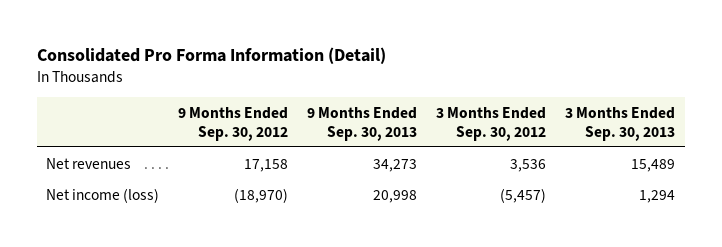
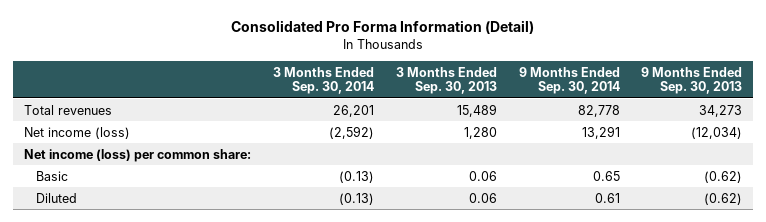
[178,106,289,141] 9 Months Ended Sep. 30, 2012 -> none
[436,106,547,141] 3 Months Ended Sep. 30, 2012 -> none
none -> [272,66,374,95] 3 Months Ended Sep. 30, 2014
none -> [518,66,620,95] 9 Months Ended Sep. 30, 2014
[46,157,132,169] Net revenues -> [24,104,113,115] Total revenues
[373,189,418,203] 20,998 -> [691,126,743,139] (12,034)
[639,189,676,203] 1,294 -> [463,126,497,139] 1,280
none -> [24,148,252,162] Net income (loss) per common share:
none -> [36,170,69,181] Basic
none -> [36,192,78,203] Diluted

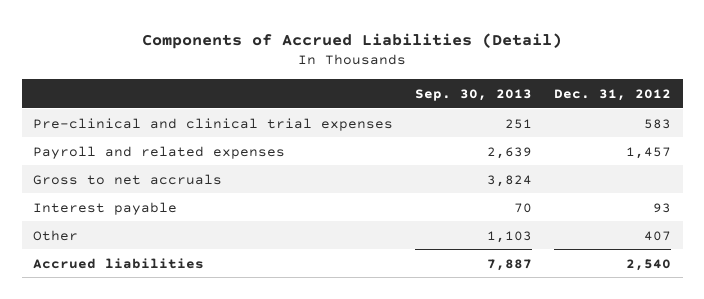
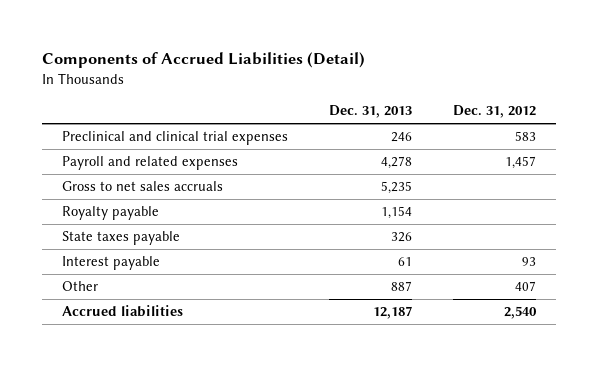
[415,88,533,101] Sep. 30, 2013 -> none
none -> [329,105,413,119] Dec. 31, 2013
[32,117,393,131] Pre-clinical and clinical trial expenses -> [62,131,289,146] Preclinical and clinical trial expenses
[32,173,222,185] Gross to net accruals -> [62,181,224,192] Gross to net sales accruals
none -> [62,206,160,221] Royalty payable
none -> [62,231,181,246] State taxes payable

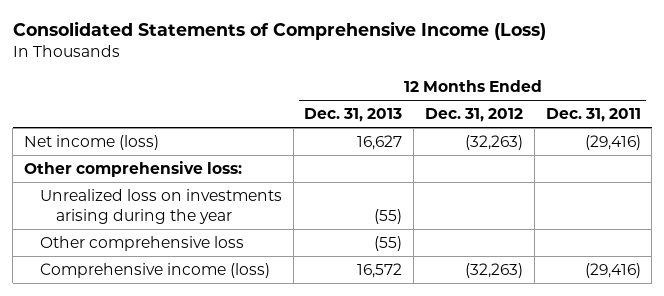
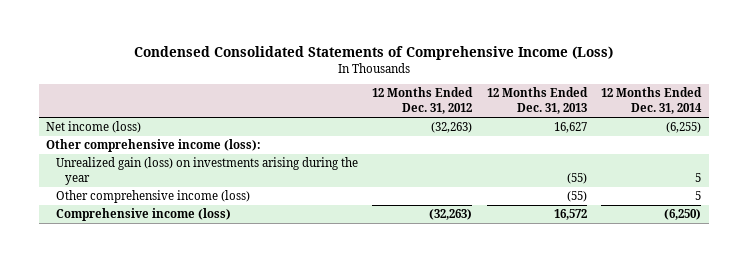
[12,21,546,41] Consolidated Statements of Comprehensive Income (Loss) -> [133,46,613,61] Condensed Consolidated Statements of Comprehensive Income (Loss)
[545,108,641,123] Dec. 31, 2011 -> none
none -> [601,87,703,115] 12 Months Ended Dec. 31, 2014
[23,161,242,178] Other comprehensive loss: -> [46,139,262,153] Other comprehensive income (loss):
[39,189,282,225] Unrealized loss on investments arising during the year -> [55,157,358,186] Unrealized gain (loss) on investments arising during the year
[39,236,244,252] Other comprehensive loss -> [55,190,250,204] Other comprehensive income (loss)

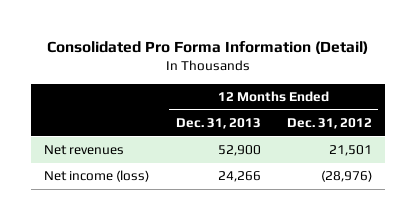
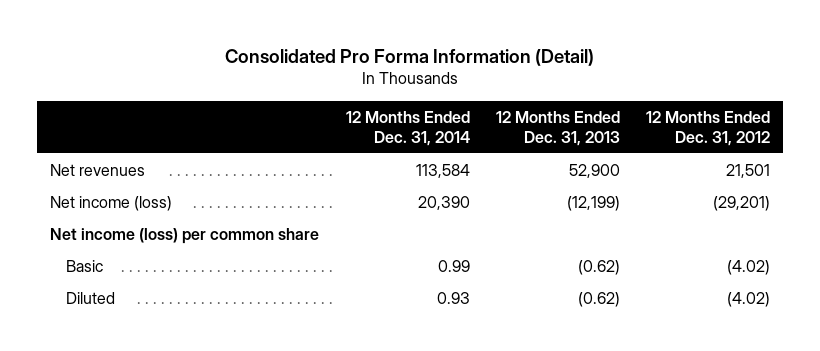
none -> [345,110,470,146] 12 Months Ended Dec. 31, 2014
[217,171,261,183] 24,266 -> [566,196,620,212] (12,199)
[320,170,372,183] (28,976) -> [712,196,770,212] (29,201)
none -> [50,228,320,245] Net income (loss) per common share
none -> [65,260,103,273] Basic
none -> [65,292,115,305] Diluted

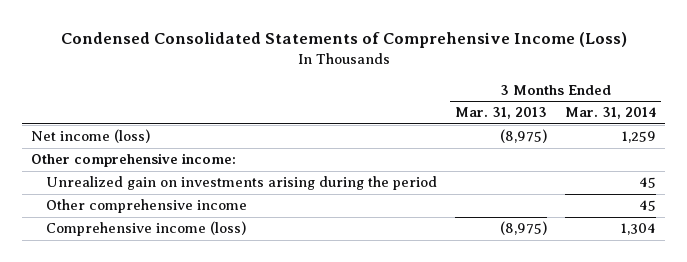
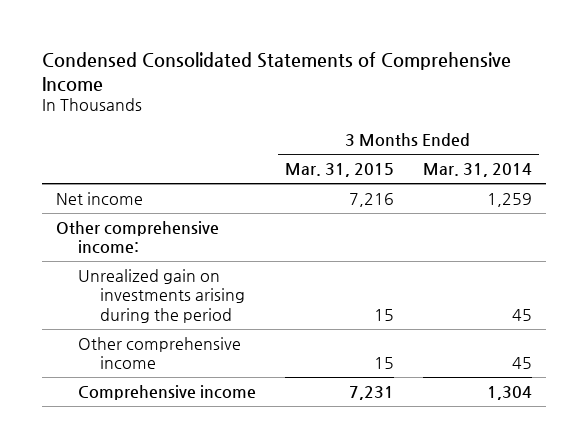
[60,32,627,49] Condensed Consolidated Statements of Comprehensive Income (Loss) -> [41,51,511,92] Condensed Consolidated Statements of Comprehensive Income
[454,107,547,120] Mar. 31, 2013 -> none
none -> [284,163,394,178] Mar. 31, 2015
[31,129,151,144] Net income (loss) -> [56,191,144,205] Net income
[45,221,246,237] Comprehensive income (loss) -> [78,384,257,400] Comprehensive income

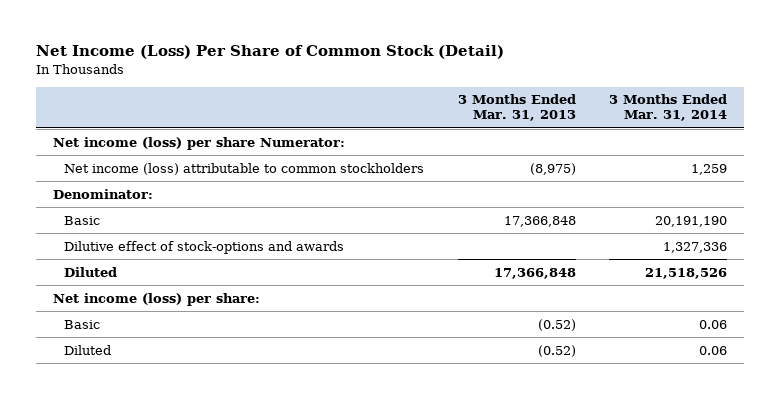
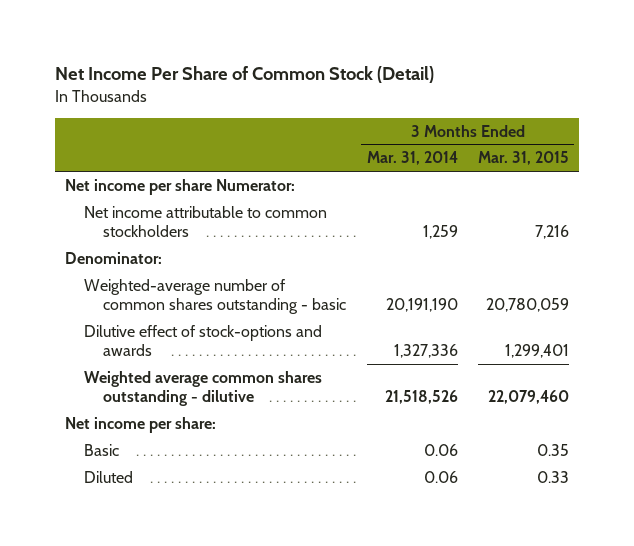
[35,45,504,60] Net Income (Loss) Per Share of Common Stock (Detail) -> [55,65,435,83] Net Income Per Share of Common Stock (Detail)
[457,94,576,122] 3 Months Ended Mar. 31, 2013 -> none
none -> [477,151,569,166] Mar. 31, 2015
[52,136,345,150] Net income (loss) per share Numerator: -> [65,178,296,195] Net income per share Numerator:
[64,162,425,175] Net income (loss) attributable to common stockholders -> [84,205,328,238] Net income attributable to common stockholders
[64,215,101,225] Basic -> [84,278,347,315] Weighted-average number of common shares outstanding - basic
[64,266,118,277] Diluted -> [84,370,323,407] Weighted average common shares outstanding - dilutive
[52,292,260,306] Net income (loss) per share: -> [65,416,217,433] Net income per share:

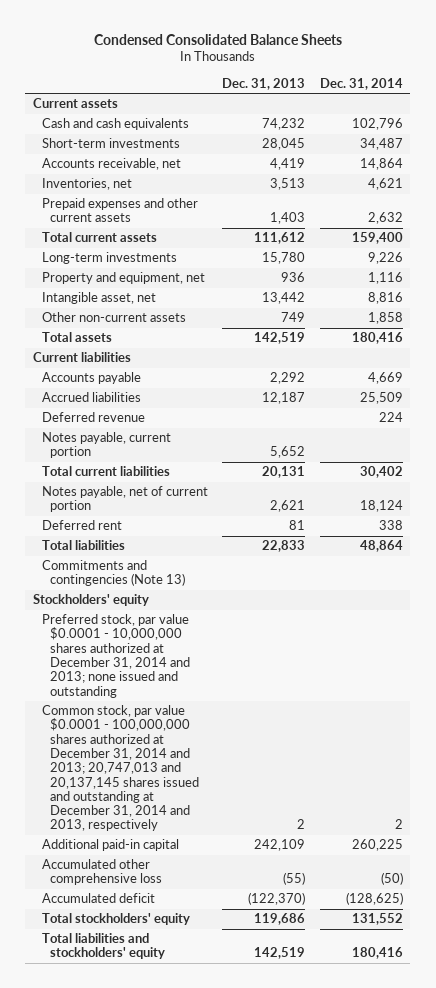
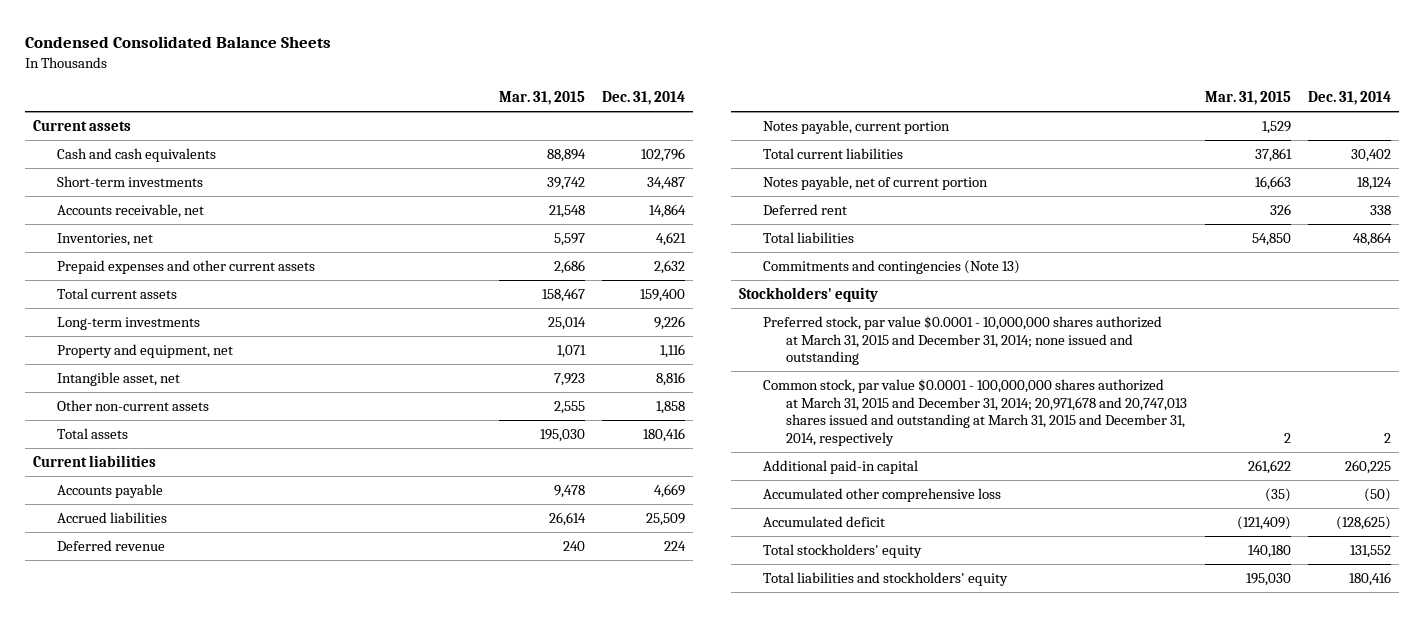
[222,77,306,90] Dec. 31, 2013 -> none
none -> [498,91,585,106] Mar. 31, 2015
[41,614,191,698] Preferred stock, par value $0.0001 - 10,000,000 shares authorized at December 31, 2014 and 2013; none issued and outstanding -> [762,316,1162,366] Preferred stock, par value $0.0001 - 10,000,000 shares authorized at March 31, 2015 and December 31, 2014; none issued and outstanding
[41,705,200,832] Common stock, par value $0.0001 - 100,000,000 shares authorized at December 31, 2014 and 2013; 20,747,013 and 20,137,145 shares issued and outstanding at December 31, 2014 and 2013, respectively -> [762,379,1188,446] Common stock, par value $0.0001 - 100,000,000 shares authorized at March 31, 2015 and December 31, 2014; 20,971,678 and 20,747,013 shares issued and outstanding at March 31, 2015 and December 31, 2014, respectively

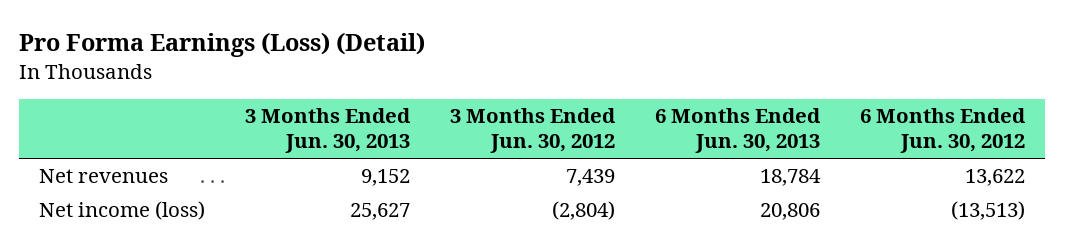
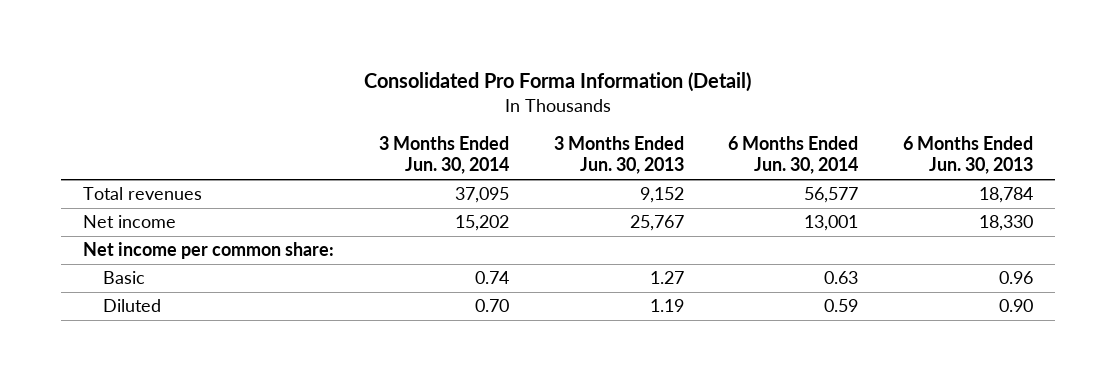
[19,32,426,58] Pro Forma Earnings (Loss) (Detail) -> [364,72,752,93] Consolidated Pro Forma Information (Detail)
[450,108,617,154] 3 Months Ended Jun. 30, 2012 -> none
[860,108,1027,154] 6 Months Ended Jun. 30, 2012 -> none
none -> [379,135,510,175] 3 Months Ended Jun. 30, 2014
none -> [728,135,859,175] 6 Months Ended Jun. 30, 2014
[39,169,169,184] Net revenues -> [83,187,203,201] Total revenues
[39,201,206,221] Net income (loss) -> [83,215,177,229] Net income
[350,203,411,221] 25,627 -> [629,215,684,232] 25,767
[760,203,821,221] 20,806 -> [979,215,1034,232] 18,330
none -> [83,242,335,260] Net income per common share:
none -> [103,271,146,285] Basic
none -> [103,299,162,313] Diluted

